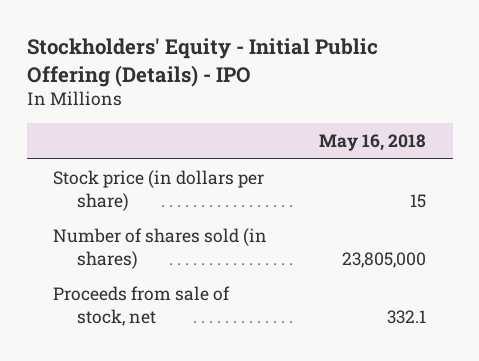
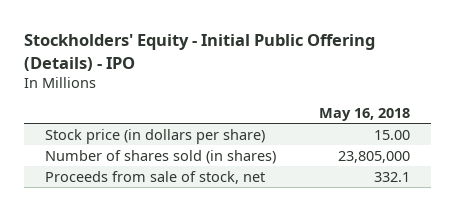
[410,193,427,208] 15 -> [374,129,411,140] 15.00

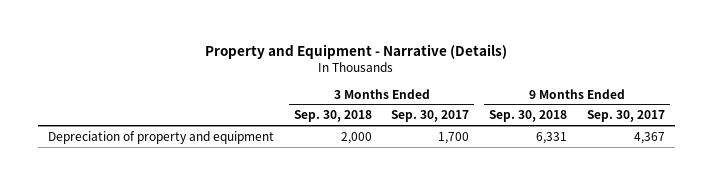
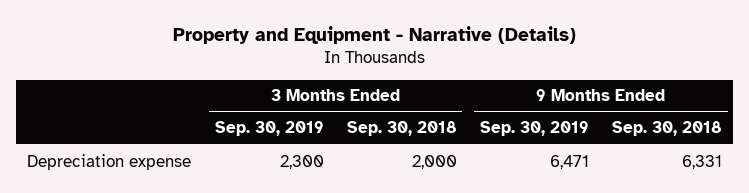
[391,110,470,123] Sep. 30, 2017 -> none
[587,110,666,123] Sep. 30, 2017 -> none
none -> [214,121,324,137] Sep. 30, 2019
none -> [479,121,589,137] Sep. 30, 2019
[47,130,274,144] Depreciation of property and equipment -> [27,153,192,170] Depreciation expense

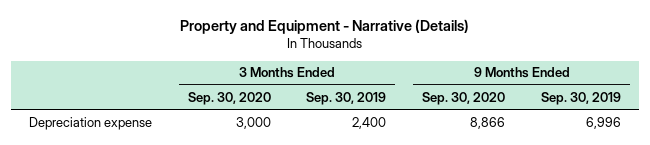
[346,121,457,137] Sep. 30, 2018 -> none
[611,121,722,137] Sep. 30, 2018 -> none
none -> [187,91,271,105] Sep. 30, 2020
none -> [422,91,506,105] Sep. 30, 2020
[279,154,324,169] 2,300 -> [352,116,387,129] 2,400
[549,154,589,169] 6,471 -> [585,116,621,129] 6,996

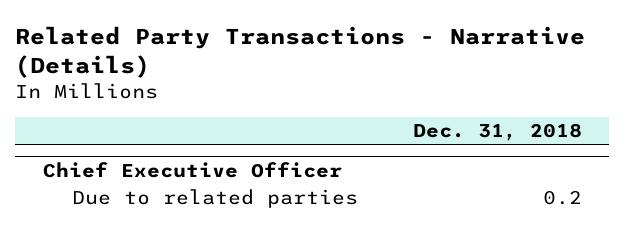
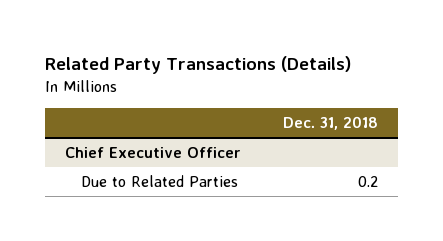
[15,26,586,79] Related Party Transactions - Narrative (Details) -> [44,56,351,75] Related Party Transactions (Details)
[72,189,359,209] Due to related parties -> [81,175,239,188] Due to Related Parties

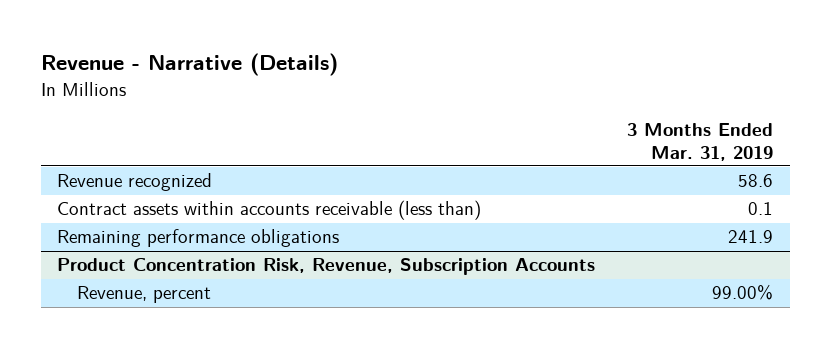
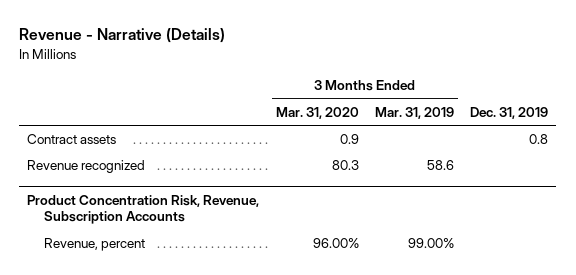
none -> [275,106,359,119] Mar. 31, 2020
none -> [470,106,549,119] Dec. 31, 2019
none -> [27,134,117,145] Contract assets
[56,200,481,221] Contract assets within accounts receivable (less than) -> none
[56,229,339,248] Remaining performance obligations -> none

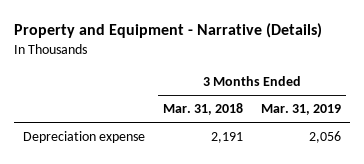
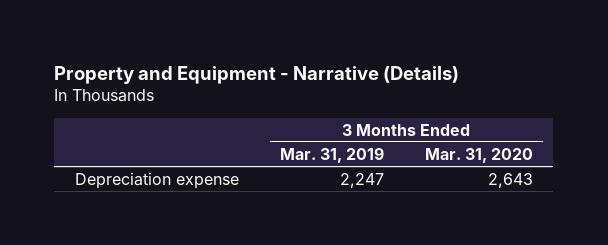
[163,103,244,116] Mar. 31, 2018 -> none
none -> [424,148,533,164] Mar. 31, 2020
[309,131,342,144] 2,056 -> [339,173,384,189] 2,247

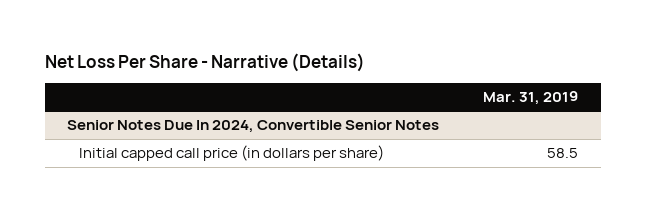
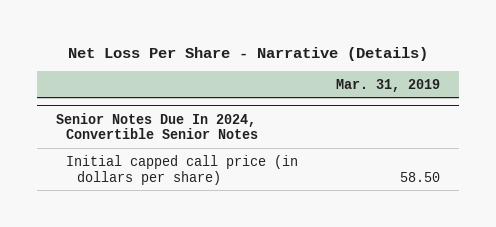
[547,148,579,159] 58.5 -> [399,171,440,182] 58.50

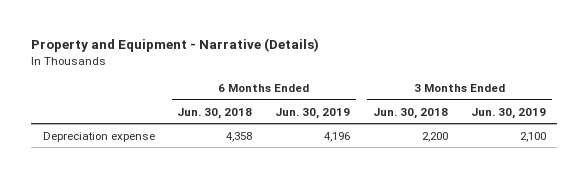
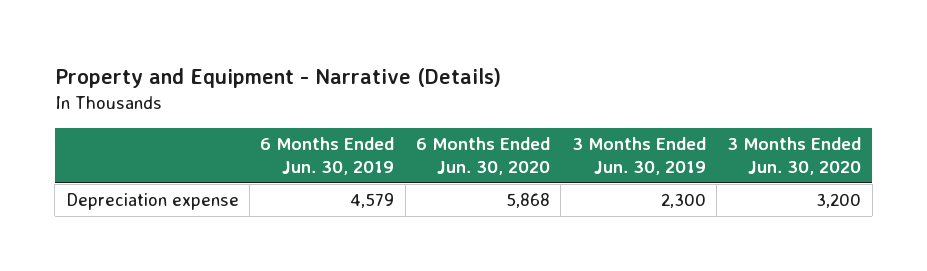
[177,107,253,119] Jun. 30, 2018 -> none
[373,107,449,119] Jun. 30, 2018 -> none
none -> [415,136,550,176] 6 Months Ended Jun. 30, 2020
none -> [727,136,862,176] 3 Months Ended Jun. 30, 2020
[324,131,351,142] 4,196 -> [350,193,395,209] 4,579
[519,131,546,142] 2,100 -> [660,193,706,209] 2,300

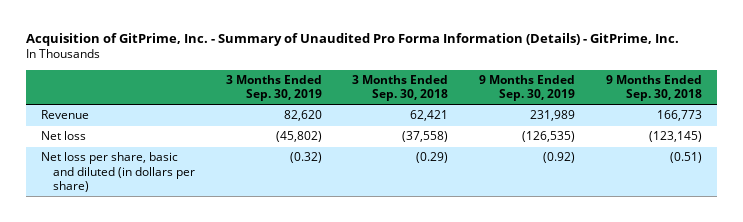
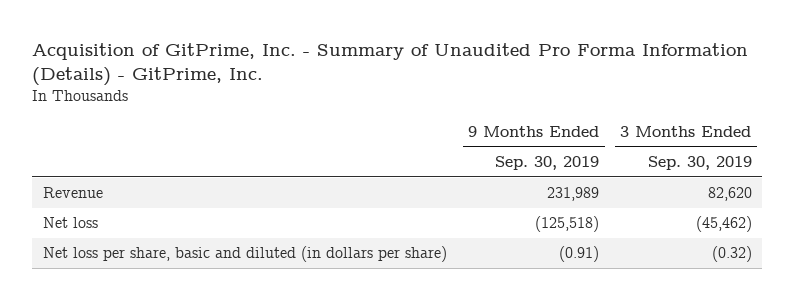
[352,74,449,102] 3 Months Ended Sep. 30, 2018 -> none
[605,74,702,102] 9 Months Ended Sep. 30, 2018 -> none
[275,131,322,143] (45,802) -> [695,216,752,233] (45,462)
[522,131,576,143] (126,535) -> [535,216,600,233] (125,518)
[543,152,576,164] (0.92) -> [559,246,600,263] (0.91)

